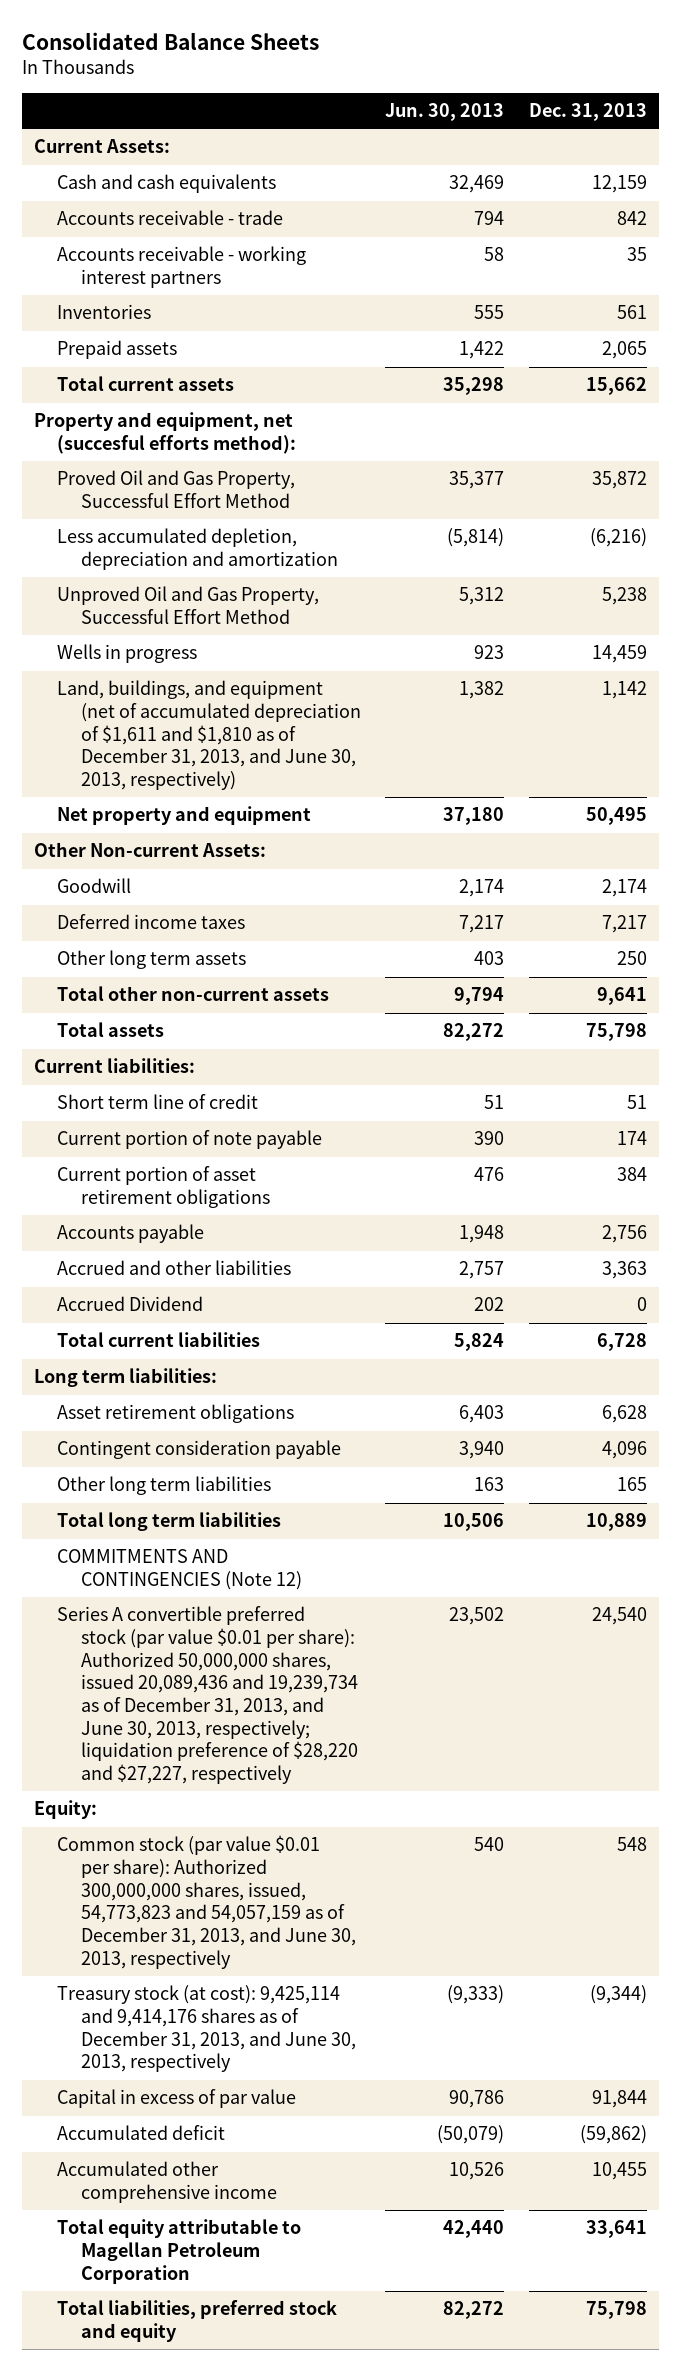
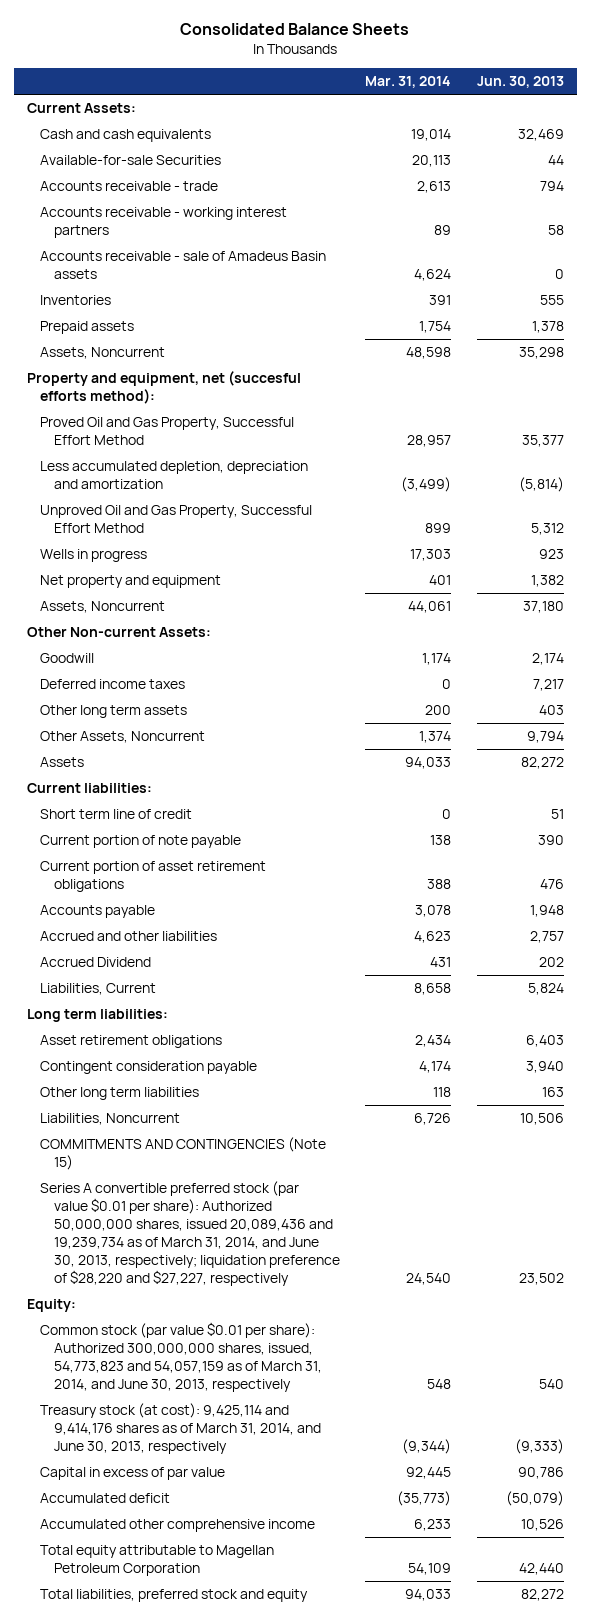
[528,103,647,122] Dec. 31, 2013 -> none
none -> [365,76,452,89] Mar. 31, 2014
none -> [40,155,222,166] Available-for-sale Securities
none -> [40,251,327,280] Accounts receivable - sale of Amadeus Basin assets
[459,341,505,360] 1,422 -> [532,321,565,334] 1,378
[57,376,235,392] Total current assets -> [40,347,166,360] Assets, Noncurrent
[57,680,362,791] Land, buildings, and equipment (net of accumulated depreciation of $1,611 and $1,810 as of December 31, 2013, and June 30, 2013, respectively) -> none
[443,807,505,826] 37,180 -> [531,575,565,588] 1,382
none -> [40,601,166,614] Assets, Noncurrent
[57,986,330,1002] Total other non-current assets -> [40,731,206,744] Other Assets, Noncurrent
[57,1022,165,1038] Total assets -> [40,757,85,768] Assets
[57,1332,261,1348] Total current liabilities -> [40,983,157,996] Liabilities, Current
[57,1512,282,1532] Total long term liabilities -> [40,1113,181,1126] Liabilities, Noncurrent
[57,1549,303,1591] COMMITMENTS AND CONTINGENCIES (Note 12) -> [40,1137,327,1171] COMMITMENTS AND CONTINGENCIES (Note 15)
[57,1606,359,1784] Series A convertible preferred stock (par value $0.01 per share): Authorized 50,000,000 shares, issued 20,089,436 and 19,239,734 as of December 31, 2013, and June 30, 2013, respectively; liquidation preference of $28,220 and $27,227, respectively -> [40,1181,340,1286] Series A convertible preferred stock (par value $0.01 per share): Authorized 50,000,000 shares, issued 20,089,436 and 19,239,734 as of March 31, 2014, and June 30, 2013, respectively; liquidation preference of $28,220 and $27,227, respectively
[57,1835,357,1969] Common stock (par value $0.01 per share): Authorized 300,000,000 shares, issued, 54,773,823 and 54,057,159 as of December 31, 2013, and June 30, 2013, respectively -> [40,1322,322,1392] Common stock (par value $0.01 per share): Authorized 300,000,000 shares, issued, 54,773,823 and 54,057,159 as of March 31, 2014, and June 30, 2013, respectively
[57,1985,357,2073] Treasury stock (at cost): 9,425,114 and 9,414,176 shares as of December 31, 2013, and June 30, 2013, respectively -> [40,1403,321,1454] Treasury stock (at cost): 9,425,114 and 9,414,176 shares as of March 31, 2014, and June 30, 2013, respectively

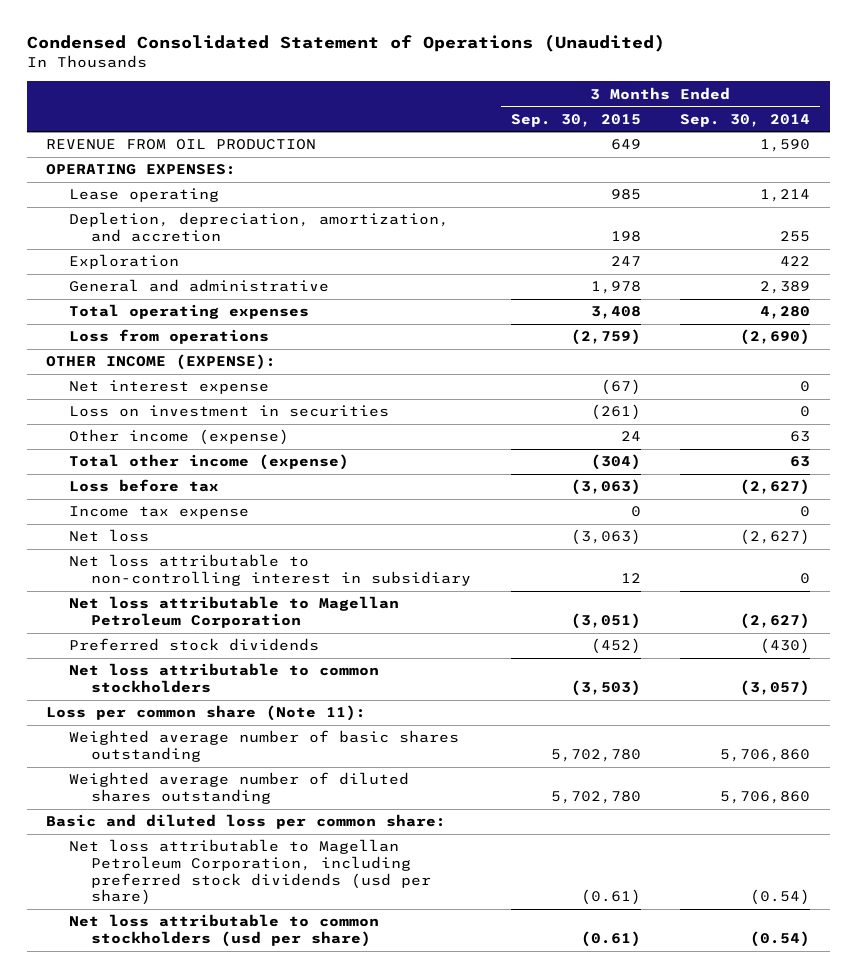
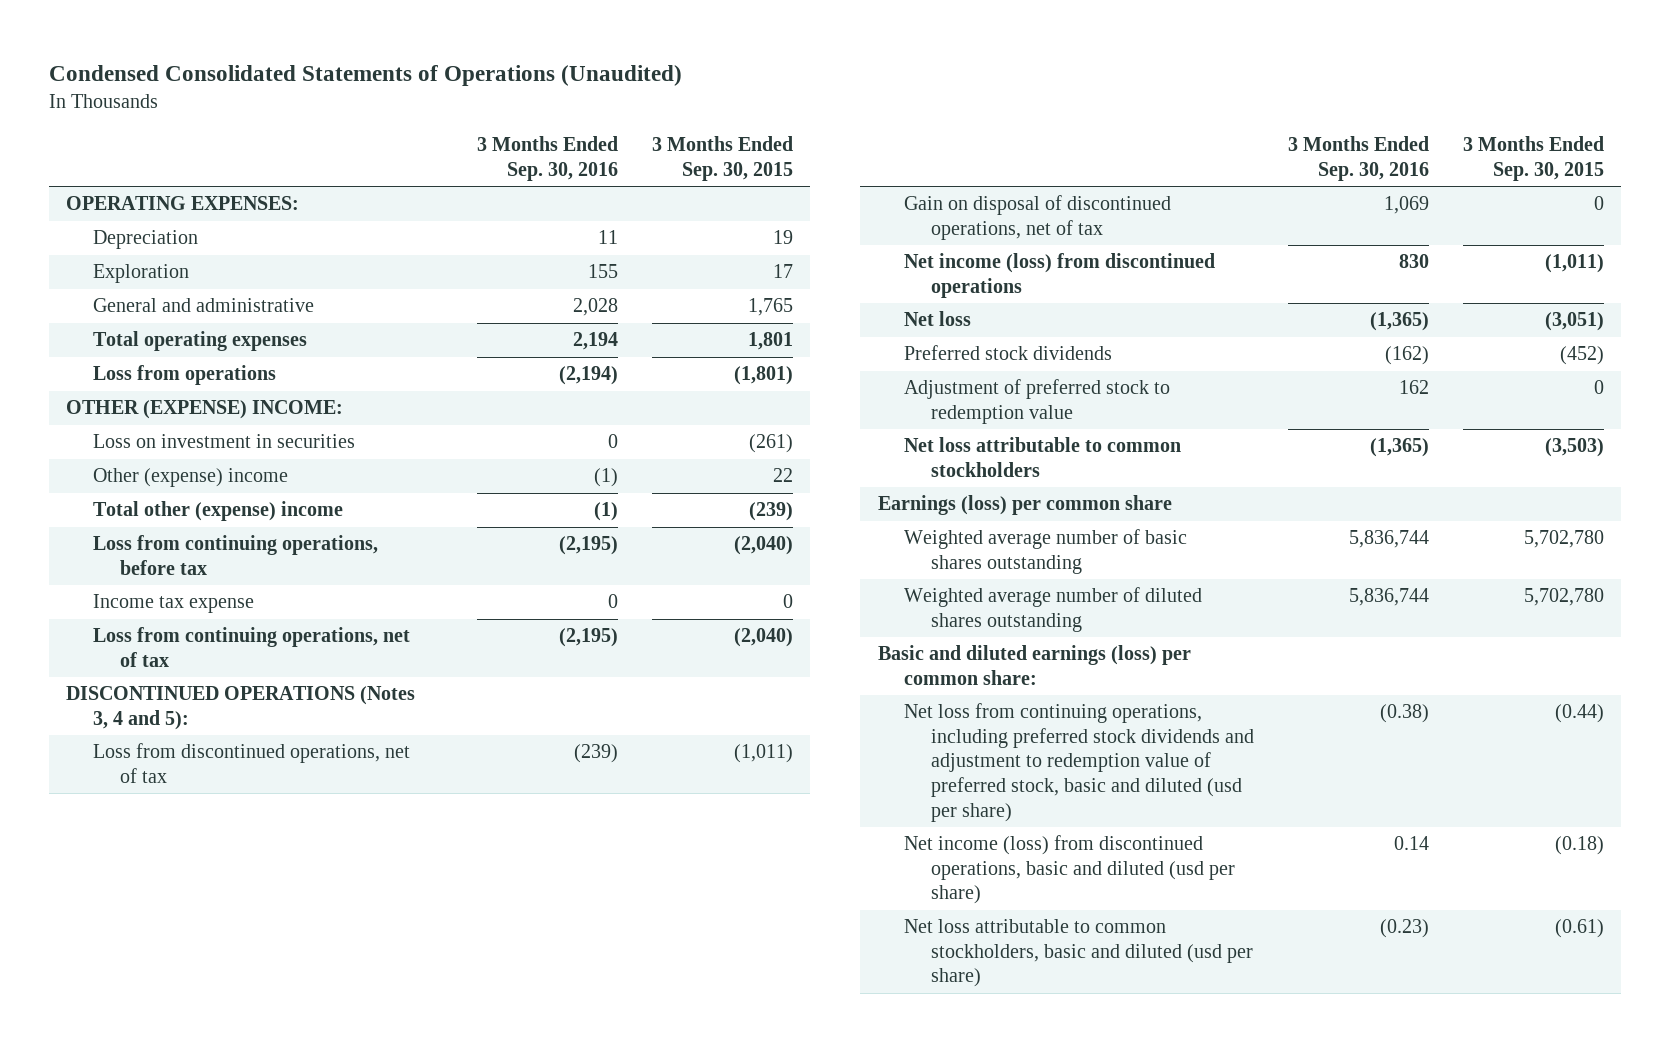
[26,34,665,53] Condensed Consolidated Statement of Operations (Unaudited) -> [49,64,683,86] Condensed Consolidated Statements of Operations (Unaudited)
[680,113,811,127] Sep. 30, 2014 -> none
none -> [477,136,619,181] 3 Months Ended Sep. 30, 2016
[46,139,317,151] REVENUE FROM OIL PRODUCTION -> none
[68,188,219,203] Lease operating -> none
[68,380,269,395] Net interest expense -> none
[68,212,449,243] Depletion, depreciation, amortization, and accretion -> [93,230,199,250] Depreciation
[610,231,641,243] 198 -> [773,230,794,245] 19
[610,256,641,267] 247 -> [773,264,794,279] 17
[590,281,641,295] 1,978 -> [748,298,794,317] 1,765
[590,306,641,320] 3,408 -> [748,332,794,351] 1,801
[570,329,641,346] (2,759) -> [734,366,794,386] (1,801)
[46,354,277,371] OTHER INCOME (EXPENSE): -> [66,400,344,420] OTHER (EXPENSE) INCOME:
[68,429,289,446] Other income (expense) -> [93,468,289,488] Other (expense) income
[620,431,641,442] 24 -> [773,468,794,483] 22
[68,454,349,471] Total other income (expense) -> [93,501,344,522] Total other (expense) income
[590,454,641,471] (304) -> [749,502,794,522] (239)
[68,479,219,493] Loss before tax -> [93,535,379,575] Loss from continuing operations, before tax
[570,479,641,496] (3,063) -> [734,536,794,556] (2,040)
[68,554,472,587] Net loss attributable to non-controlling interest in subsidiary -> none
[68,596,399,629] Net loss attributable to Magellan Petroleum Corporation -> none
none -> [93,627,411,667] Loss from continuing operations, net of tax
none -> [66,686,416,730] DISCONTINUED OPERATIONS (Notes 3, 4 and 5):
none -> [93,743,411,783] Loss from discontinued operations, net of tax
none -> [904,195,1172,240] Gain on disposal of discontinued operations, net of tax
none -> [904,253,1216,298] Net income (loss) from discontinued operations
[570,529,641,546] (3,063) -> [1545,312,1605,332] (3,051)
none -> [904,379,1171,424] Adjustment of preferred stock to redemption value
[46,705,367,722] Loss per common share (Note 11): -> [877,495,1172,516] Earnings (loss) per common share
[46,814,447,830] Basic and diluted loss per common share: -> [877,645,1191,685] Basic and diluted earnings (loss) per common share:
[68,839,432,906] Net loss attributable to Magellan Petroleum Corporation, including preferred stock dividends (usd per share) -> [904,703,1255,822] Net loss from continuing operations, including preferred stock dividends and adjustment to redemption value of preferred stock, basic and diluted (usd per share)
[580,889,641,906] (0.61) -> [1555,704,1605,724] (0.44)
none -> [904,835,1236,905] Net income (loss) from discontinued operations, basic and diluted (usd per share)
[68,914,379,948] Net loss attributable to common stockholders (usd per share) -> [904,919,1254,988] Net loss attributable to common stockholders, basic and diluted (usd per share)

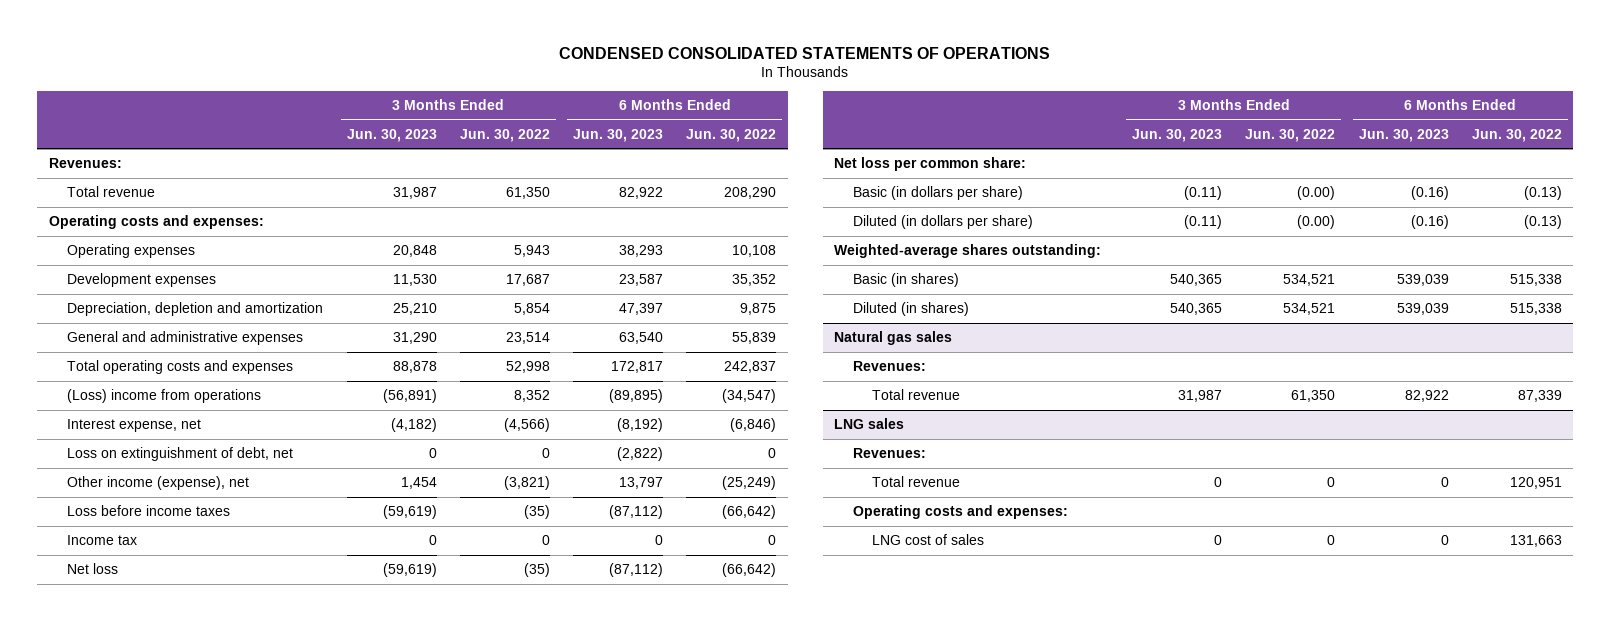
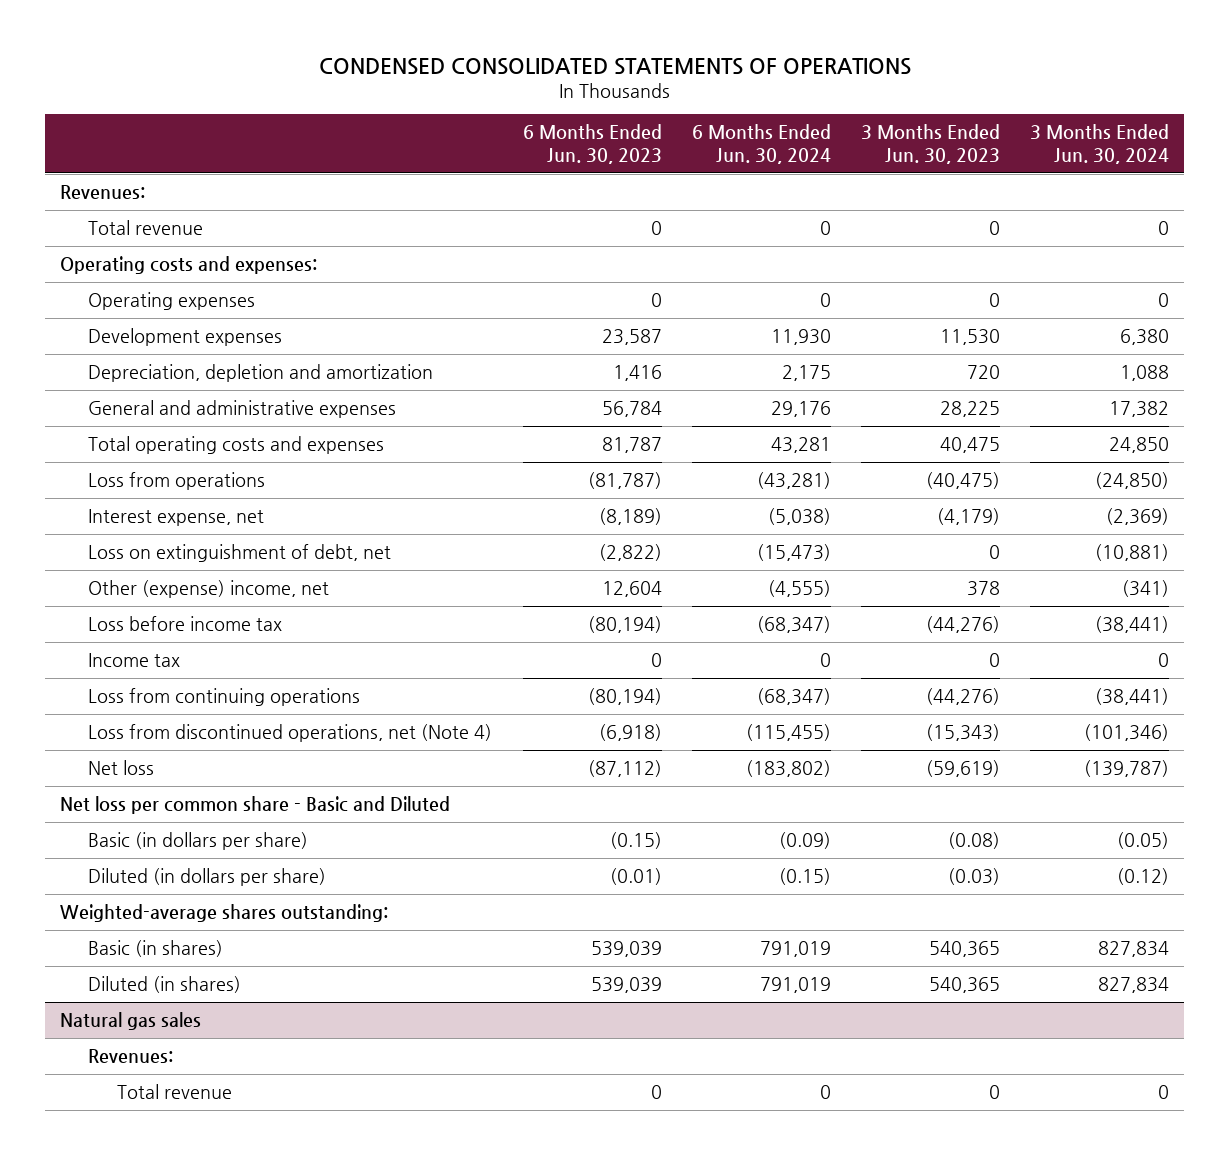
[459,128,550,142] Jun. 30, 2022 -> none
[686,128,777,142] Jun. 30, 2022 -> none
none -> [691,124,831,164] 6 Months Ended Jun. 30, 2024
none -> [1030,124,1170,164] 3 Months Ended Jun. 30, 2024
[392,187,437,200] 31,987 -> [988,221,1000,236] 0
[619,187,664,200] 82,922 -> [650,221,662,236] 0
[392,245,437,258] 20,848 -> [988,293,1000,308] 0
[619,245,664,258] 38,293 -> [650,293,662,308] 0
[392,303,437,316] 25,210 -> [966,365,1000,380] 720
[619,303,664,316] 47,397 -> [612,365,662,382] 1,416
[392,332,437,345] 31,290 -> [939,401,1000,418] 28,225
[619,332,664,345] 63,540 -> [601,401,662,418] 56,784
[392,361,437,374] 88,878 -> [939,437,1000,454] 40,475
[611,361,664,374] 172,817 -> [601,437,662,454] 81,787
[67,389,262,404] (Loss) income from operations -> [88,472,266,491] Loss from operations
[382,389,437,404] (56,891) -> [925,472,1000,490] (40,475)
[609,389,664,404] (89,895) -> [587,472,662,490] (81,787)
[390,418,437,433] (4,182) -> [936,508,1000,526] (4,179)
[617,418,664,433] (8,192) -> [598,508,662,526] (8,189)
[67,476,250,491] Other income (expense), net -> [88,580,330,599] Other (expense) income, net
[400,477,437,490] 1,454 -> [966,581,1000,597] 378
[619,477,664,490] 13,797 -> [601,581,662,598] 12,604
[67,505,231,517] Loss before income taxes -> [88,616,283,632] Loss before income tax
[382,505,437,520] (59,619) -> [925,616,1000,634] (44,276)
[609,505,664,520] (87,112) -> [587,616,662,634] (80,194)
none -> [88,688,361,707] Loss from continuing operations
none -> [88,724,493,743] Loss from discontinued operations, net (Note 4)
[834,157,1027,172] Net loss per common share: -> [60,796,451,815] Net loss per common share - Basic and Diluted
[1184,186,1223,201] (0.11) -> [947,832,1000,850] (0.08)
[1410,186,1449,201] (0.16) -> [609,832,662,850] (0.15)
[1184,215,1223,230] (0.11) -> [947,868,1000,886] (0.03)
[1410,215,1449,230] (0.16) -> [609,868,662,886] (0.01)
[871,389,960,401] Total revenue -> none
[834,418,905,430] LNG sales -> none
[852,448,926,459] Revenues: -> none
[852,505,1068,520] Operating costs and expenses: -> none
[871,534,984,546] LNG cost of sales -> none

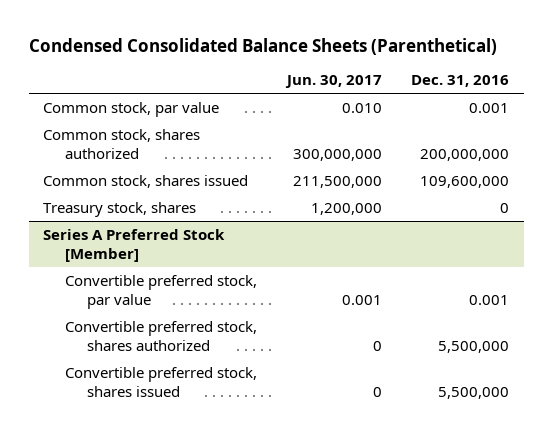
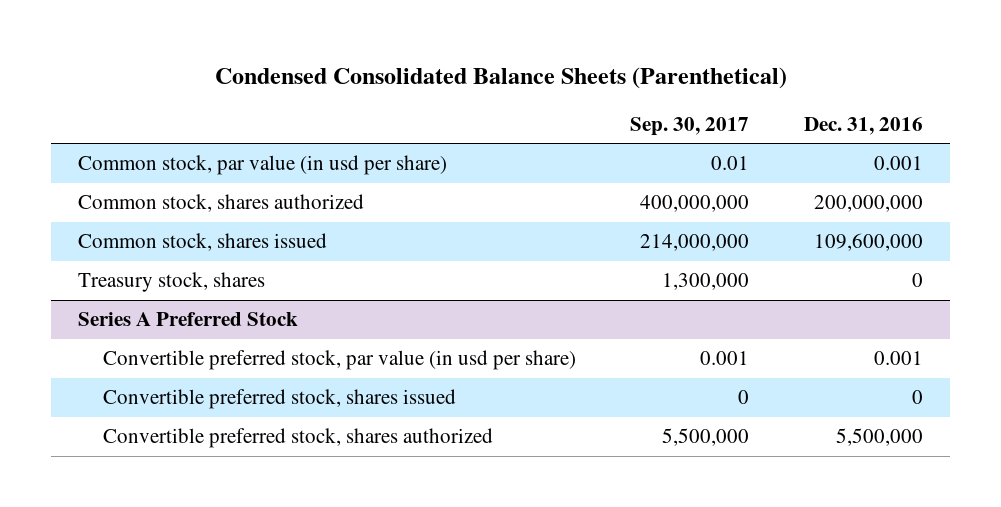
[284,75,382,89] Jun. 30, 2017 -> none
none -> [630,116,750,136] Sep. 30, 2017
[43,101,220,117] Common stock, par value -> [78,155,448,176] Common stock, par value (in usd per share)
[43,228,226,262] Series A Preferred Stock [Member] -> [78,312,299,327] Series A Preferred Stock
[65,274,258,309] Convertible preferred stock, par value -> [103,350,577,371] Convertible preferred stock, par value (in usd per share)
none -> [103,389,457,410] Convertible preferred stock, shares issued
[65,366,258,397] Convertible preferred stock, shares issued -> none

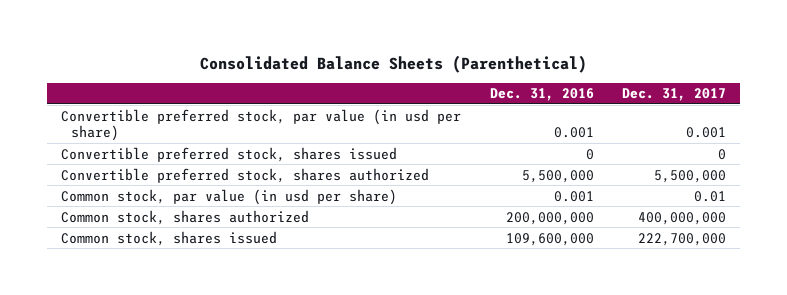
[214,66,787,89] Condensed Consolidated Balance Sheets (Parenthetical) -> [199,54,587,73] Consolidated Balance Sheets (Parenthetical)
[630,116,750,136] Sep. 30, 2017 -> none
none -> [621,88,726,102] Dec. 31, 2017
[78,272,266,293] Treasury stock, shares -> none
[78,312,299,327] Series A Preferred Stock -> none
[78,155,448,176] Common stock, par value (in usd per share) -> [61,188,398,205] Common stock, par value (in usd per share)
[78,194,365,213] Common stock, shares authorized -> [61,209,310,225] Common stock, shares authorized
[78,233,328,252] Common stock, shares issued -> [61,230,278,246] Common stock, shares issued

